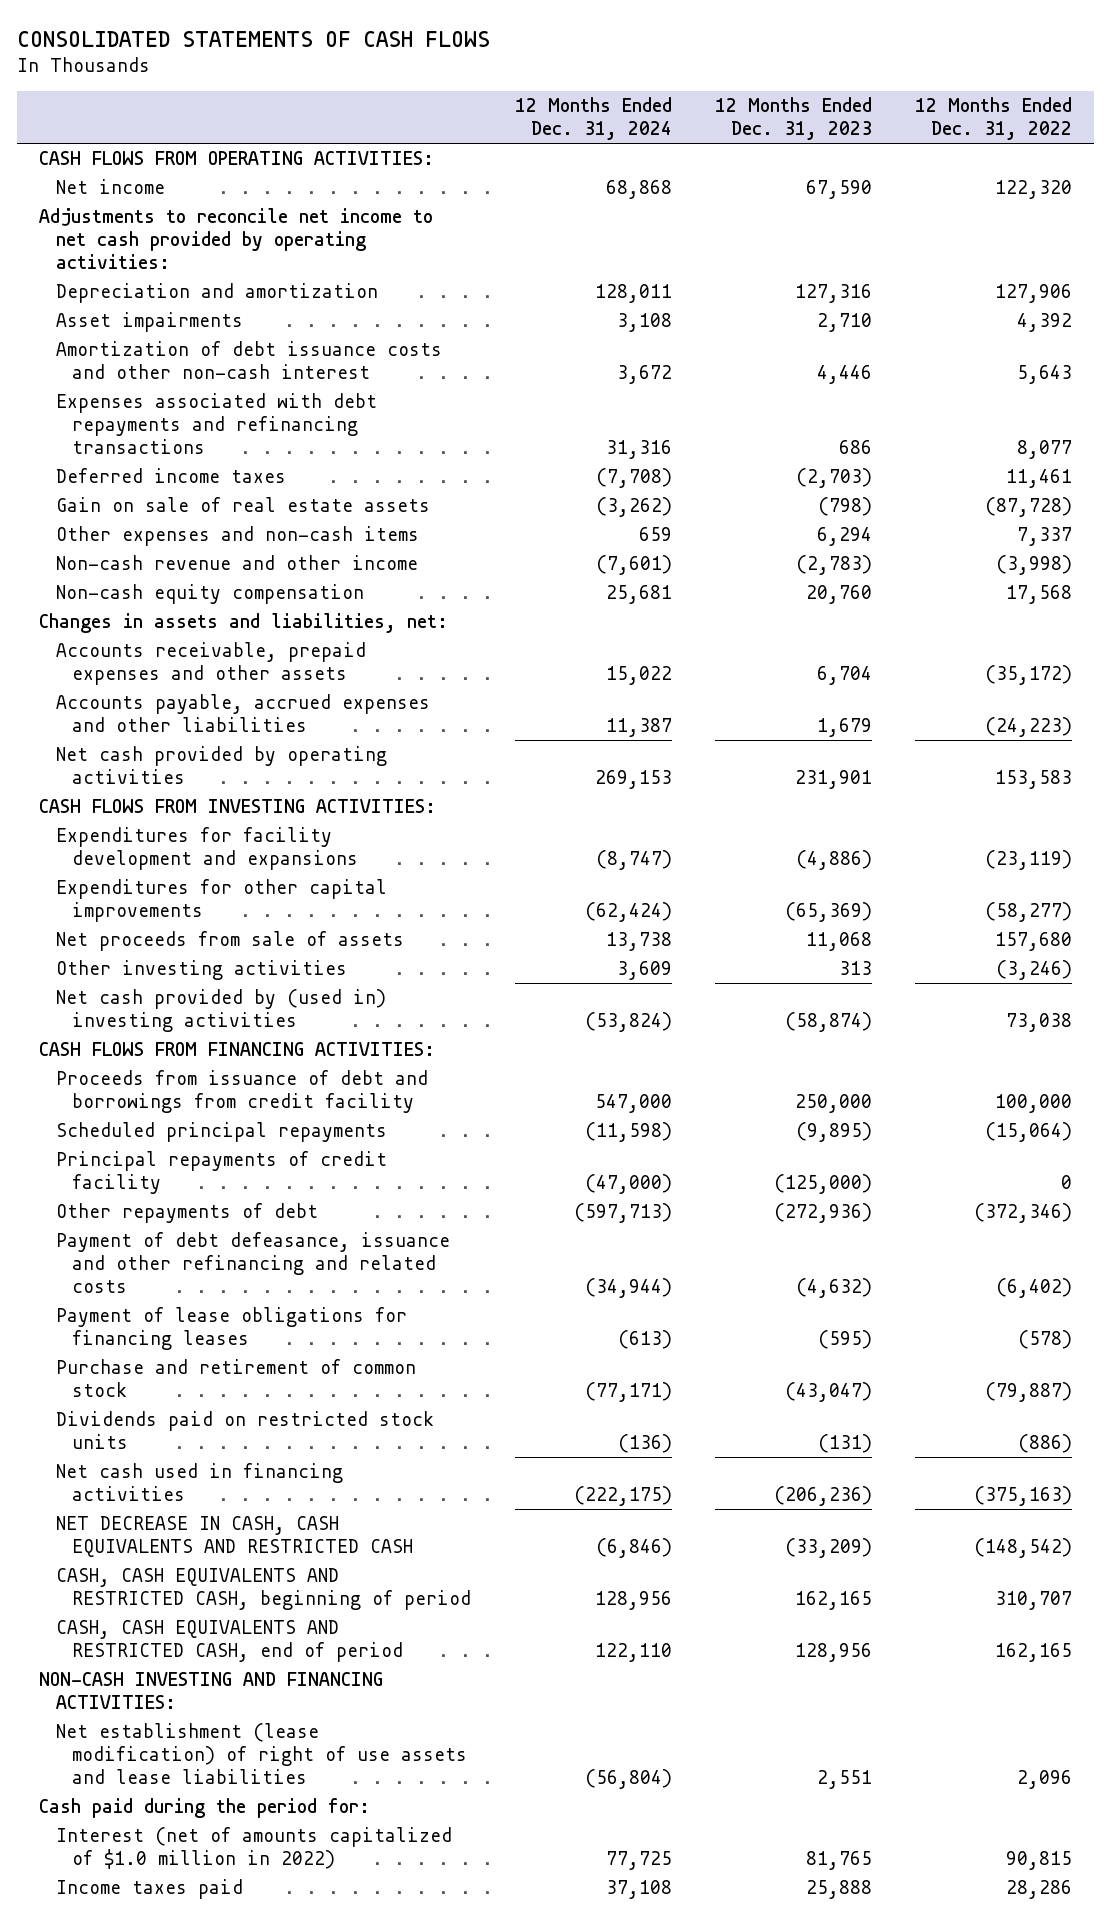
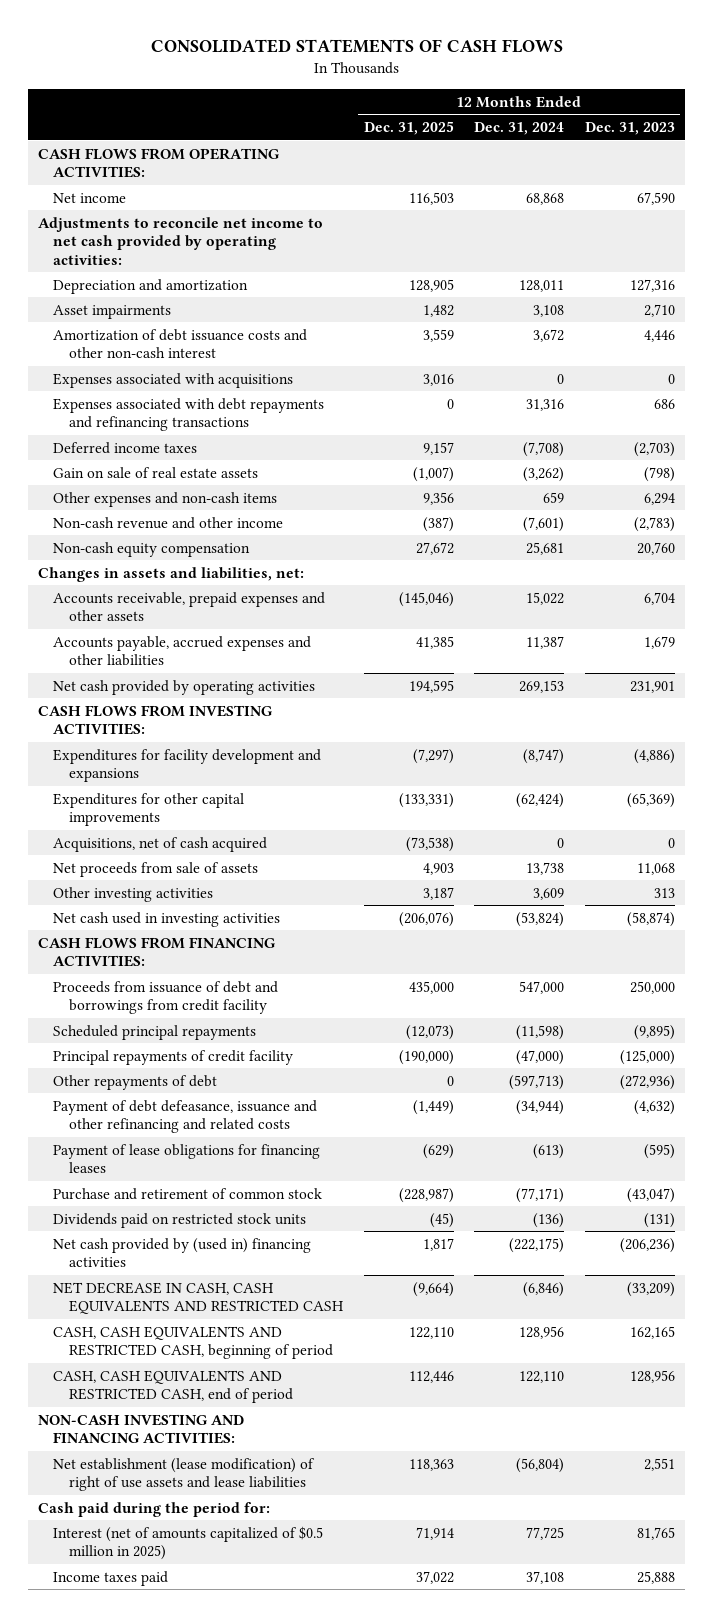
[915,97,1073,141] 12 Months Ended Dec. 31, 2022 -> none
none -> [363,120,454,135] Dec. 31, 2025
none -> [53,372,294,388] Expenses associated with acquisitions
none -> [53,836,268,852] Acquisitions, net of cash acquired
[55,989,386,1032] Net cash provided by (used in) investing activities -> [53,911,281,927] Net cash used in investing activities
[55,1463,343,1501] Net cash used in financing activities -> [53,1237,312,1268] Net cash provided by (used in) financing activities
[55,1827,452,1869] Interest (net of amounts capitalized of $1.0 million in 2022) -> [53,1525,324,1561] Interest (net of amounts capitalized of $0.5 million in 2025)

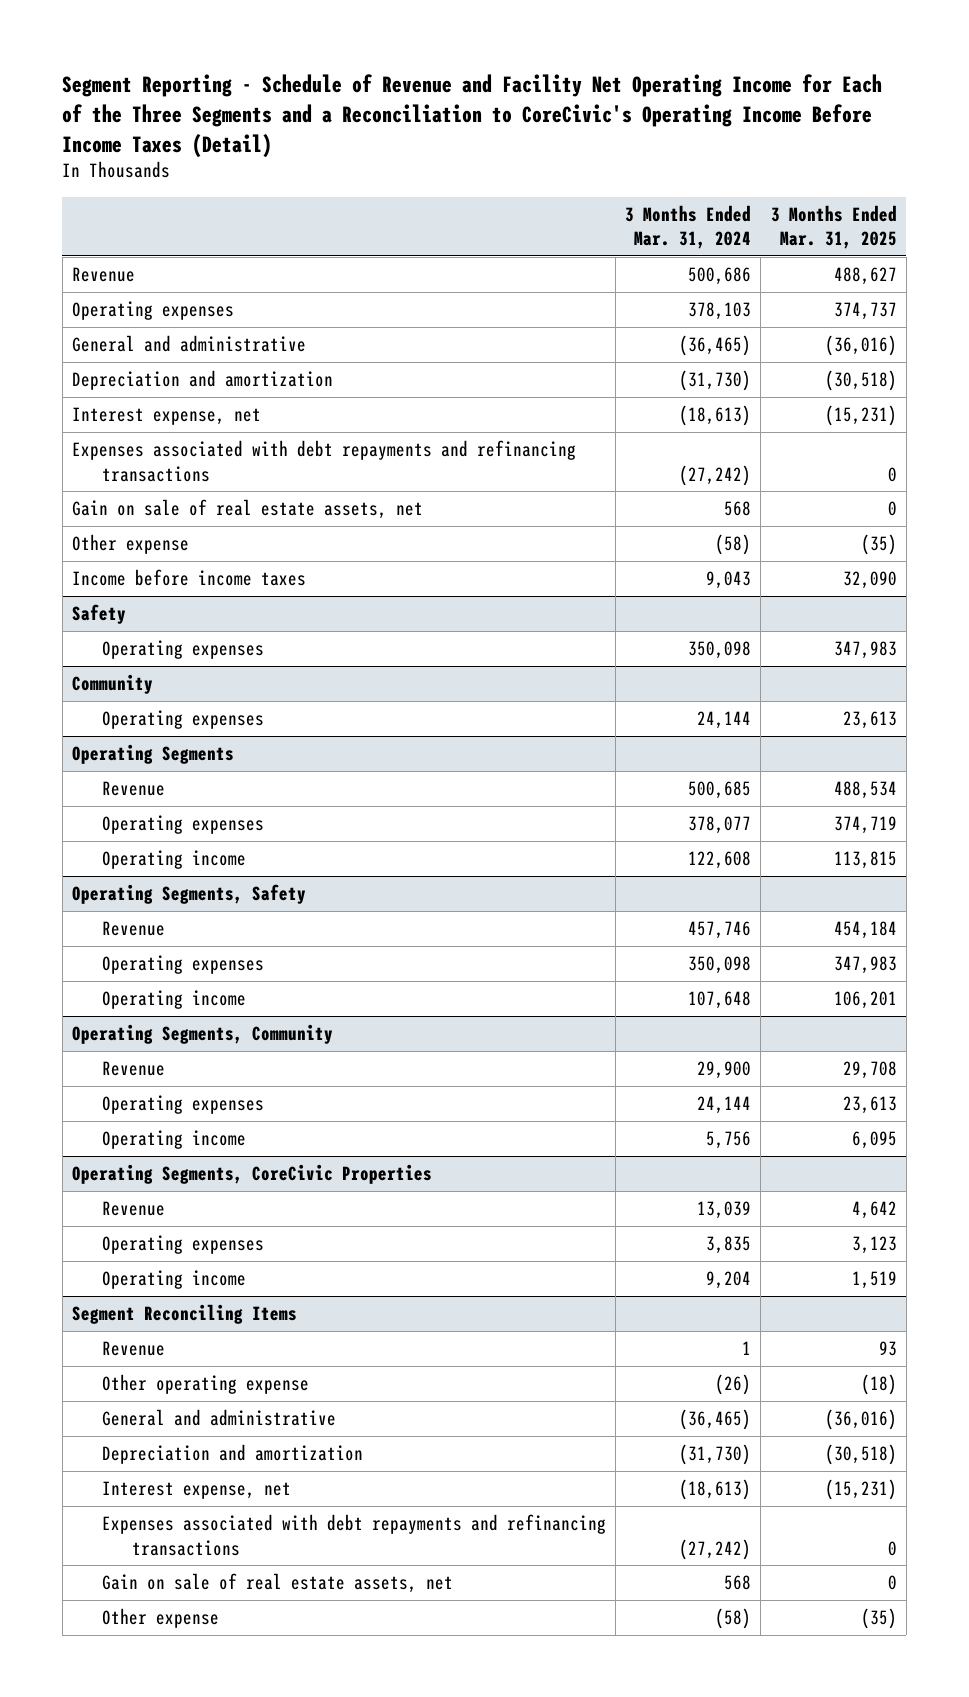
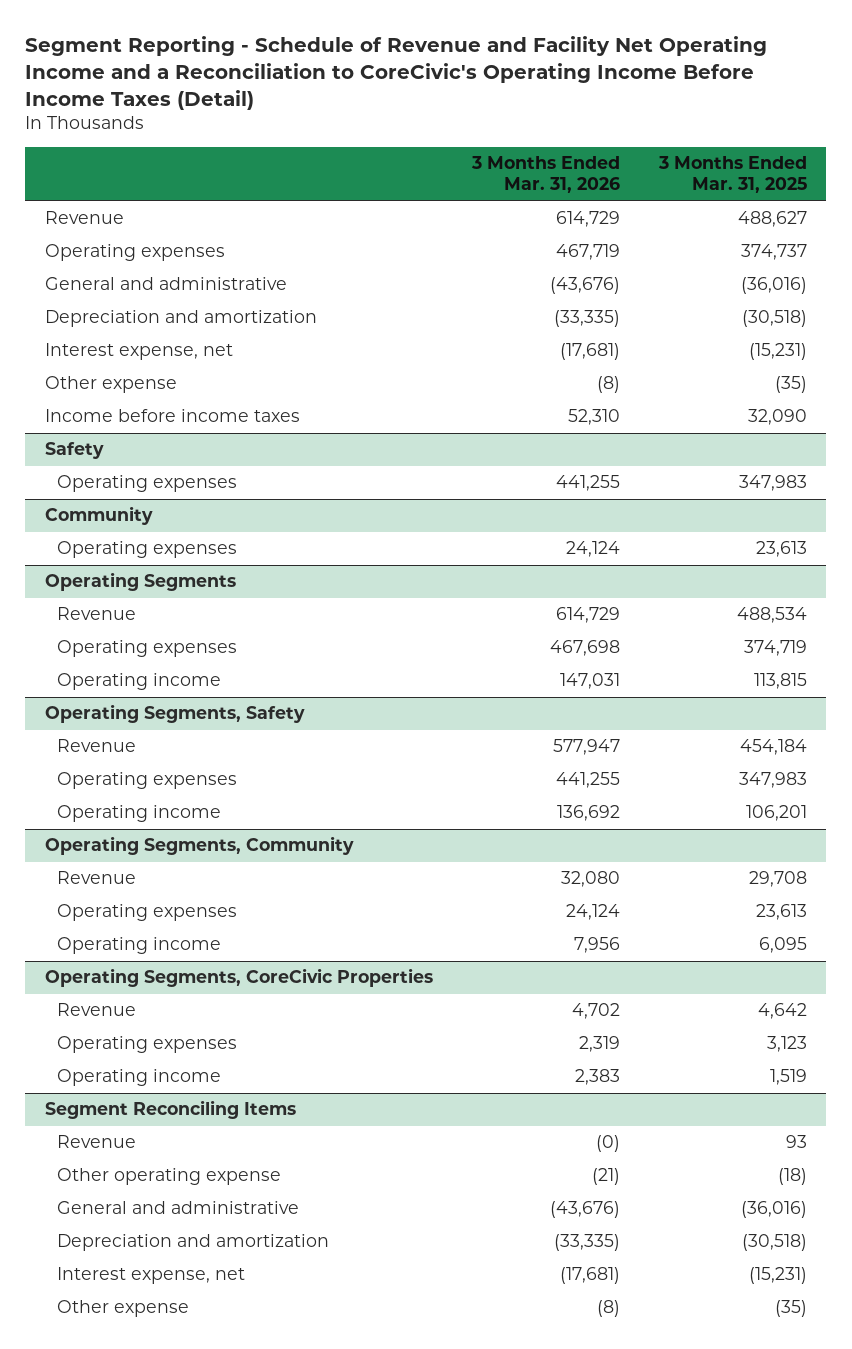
[62,74,883,158] Segment Reporting - Schedule of Revenue and Facility Net Operating Income for Each of the Three Segments and a Reconciliation to CoreCivic's Operating Income Before Income Taxes (Detail) -> [25,36,768,110] Segment Reporting - Schedule of Revenue and Facility Net Operating Income and a Reconciliation to CoreCivic's Operating Income Before Income Taxes (Detail)
[625,204,752,250] 3 Months Ended Mar. 31, 2024 -> none
none -> [470,156,620,194] 3 Months Ended Mar. 31, 2026
[72,439,577,482] Expenses associated with debt repayments and refinancing transactions -> none
[72,498,424,519] Gain on sale of real estate assets, net -> none
[101,1513,606,1556] Expenses associated with debt repayments and refinancing transactions -> none
[101,1572,453,1593] Gain on sale of real estate assets, net -> none

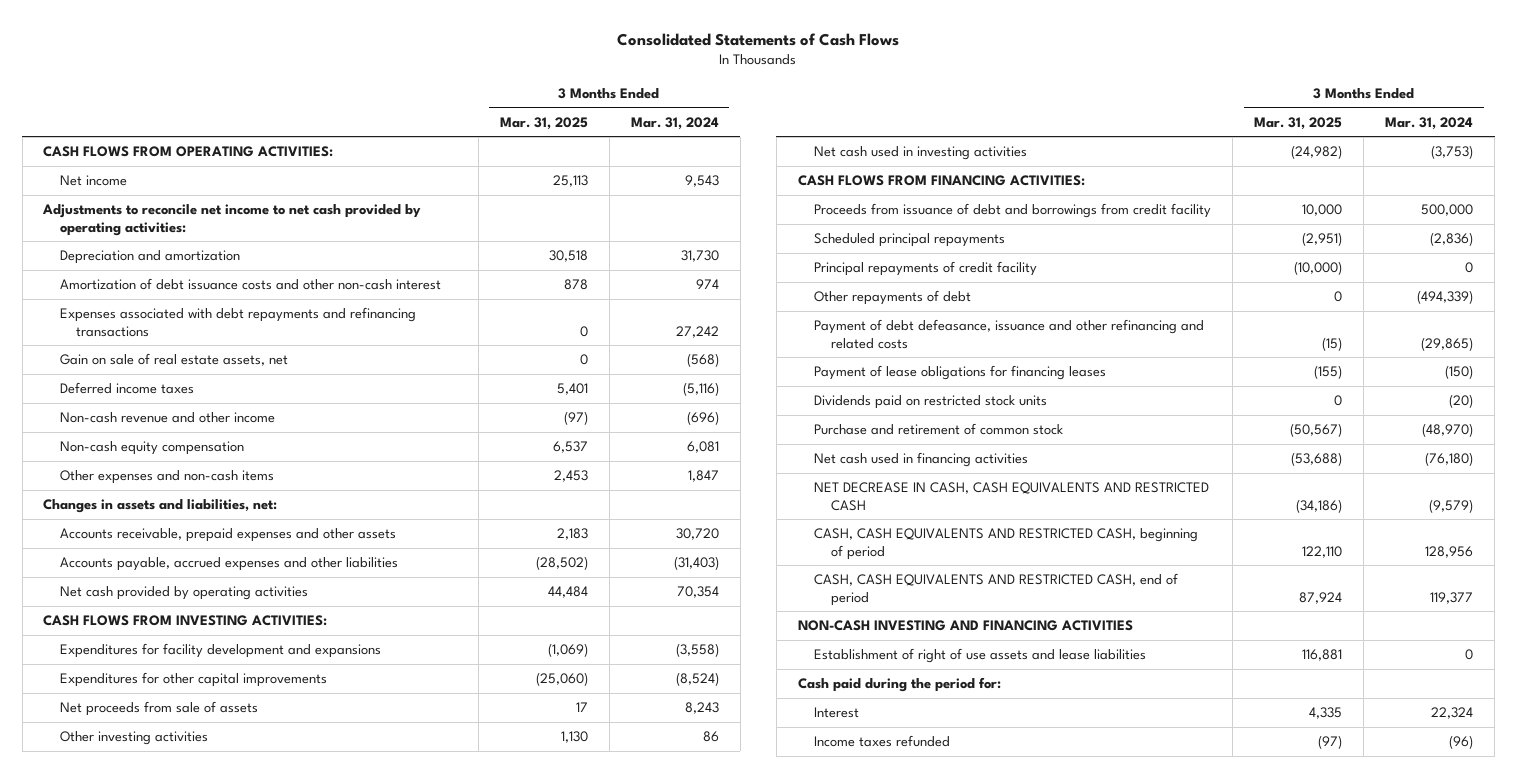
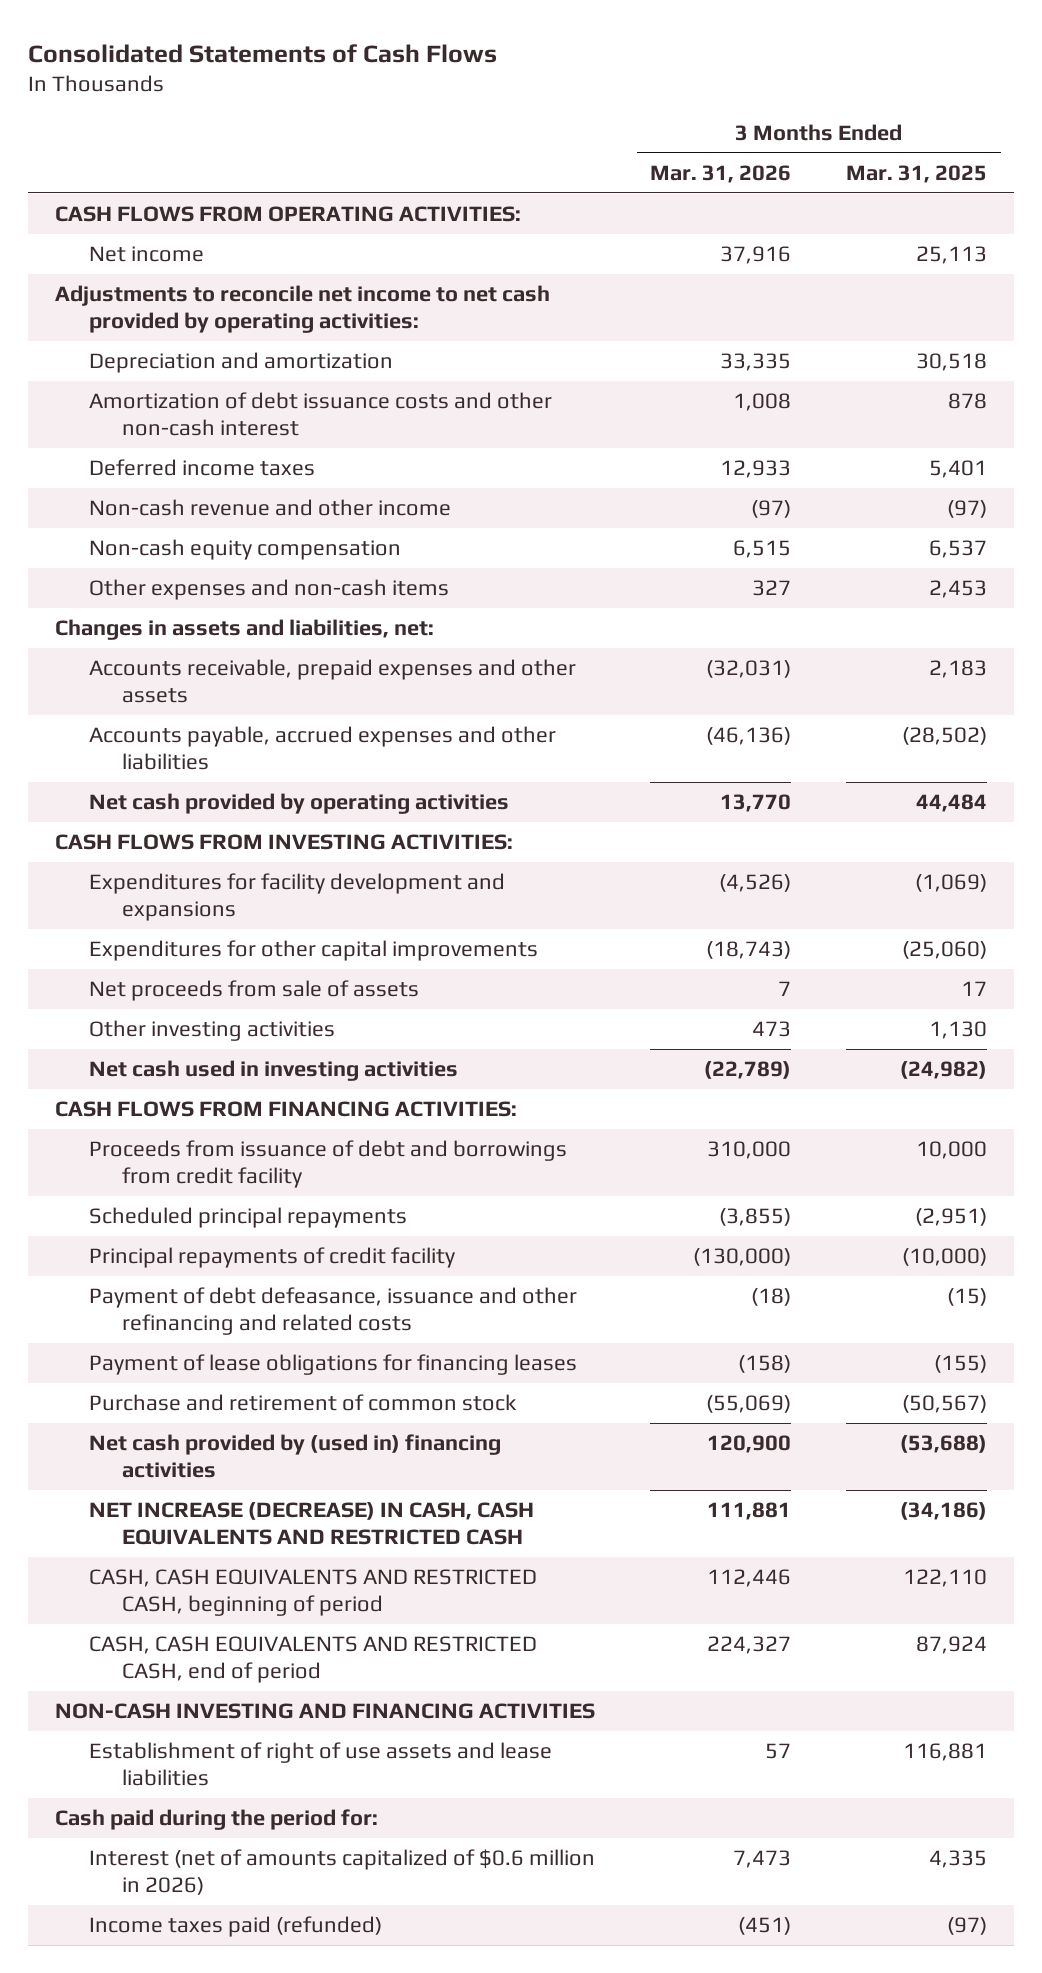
[630,116,719,130] Mar. 31, 2024 -> none
none -> [650,164,792,183] Mar. 31, 2026
[59,307,416,337] Expenses associated with debt repayments and refinancing transactions -> none
[59,353,288,367] Gain on sale of real estate assets, net -> none
[814,290,972,306] Other repayments of debt -> none
[814,395,1048,410] Dividends paid on restricted stock units -> none
[814,452,1029,468] Net cash used in financing activities -> [88,1434,501,1479] Net cash provided by (used in) financing activities
[814,482,1210,511] NET DECREASE IN CASH, CASH EQUIVALENTS AND RESTRICTED CASH -> [88,1502,534,1546] NET INCREASE (DECREASE) IN CASH, CASH EQUIVALENTS AND RESTRICTED CASH
[814,707,860,719] Interest -> [88,1849,595,1896] Interest (net of amounts capitalized of $0.6 million in 2026)
[814,735,951,748] Income taxes refunded -> [88,1916,382,1938] Income taxes paid (refunded)

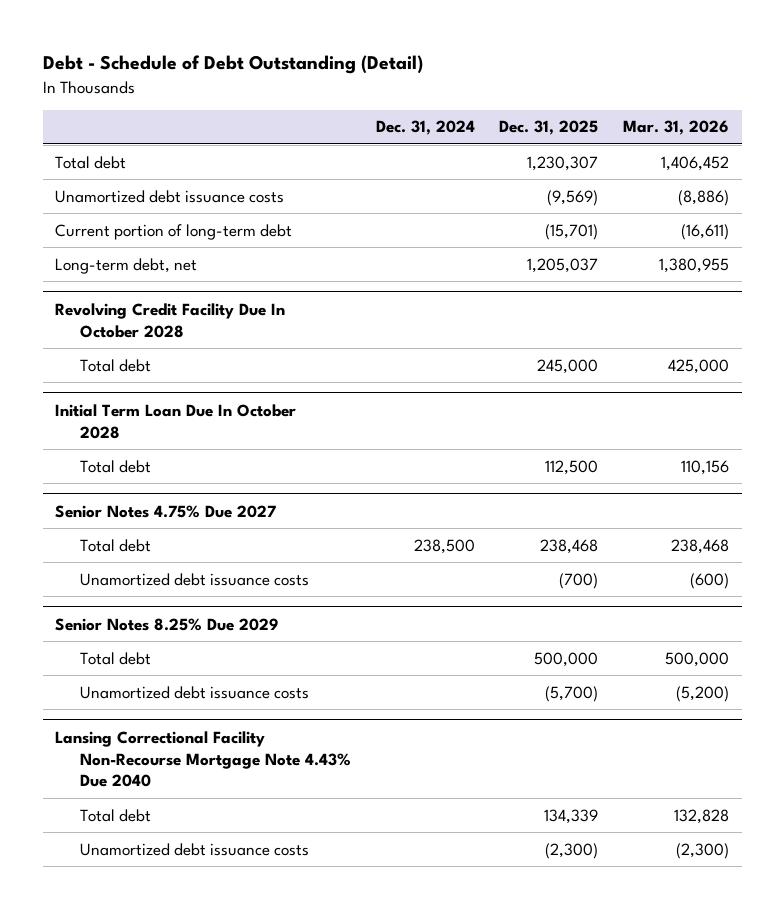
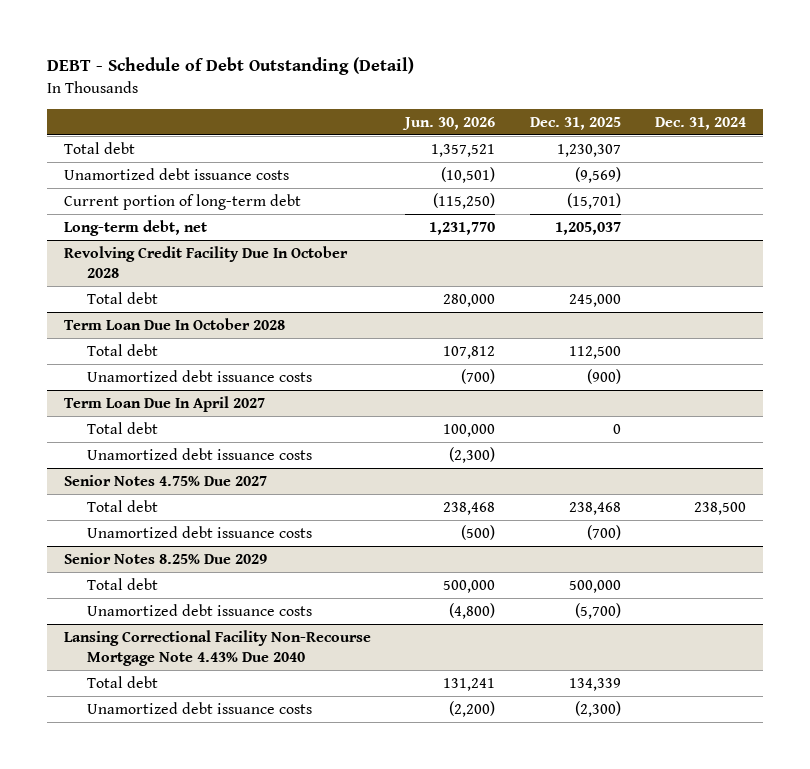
[42,55,423,75] Debt - Schedule of Debt Outstanding (Detail) -> [46,57,414,76] DEBT - Schedule of Debt Outstanding (Detail)
[623,120,730,136] Mar. 31, 2026 -> none
none -> [402,116,496,130] Jun. 30, 2026
[55,403,297,439] Initial Term Loan Due In October 2028 -> [63,317,285,330] Term Loan Due In October 2028
none -> [86,369,312,382] Unamortized debt issuance costs
none -> [63,395,265,412] Term Loan Due In April 2027
none -> [86,421,158,434] Total debt
none -> [86,447,312,460] Unamortized debt issuance costs

